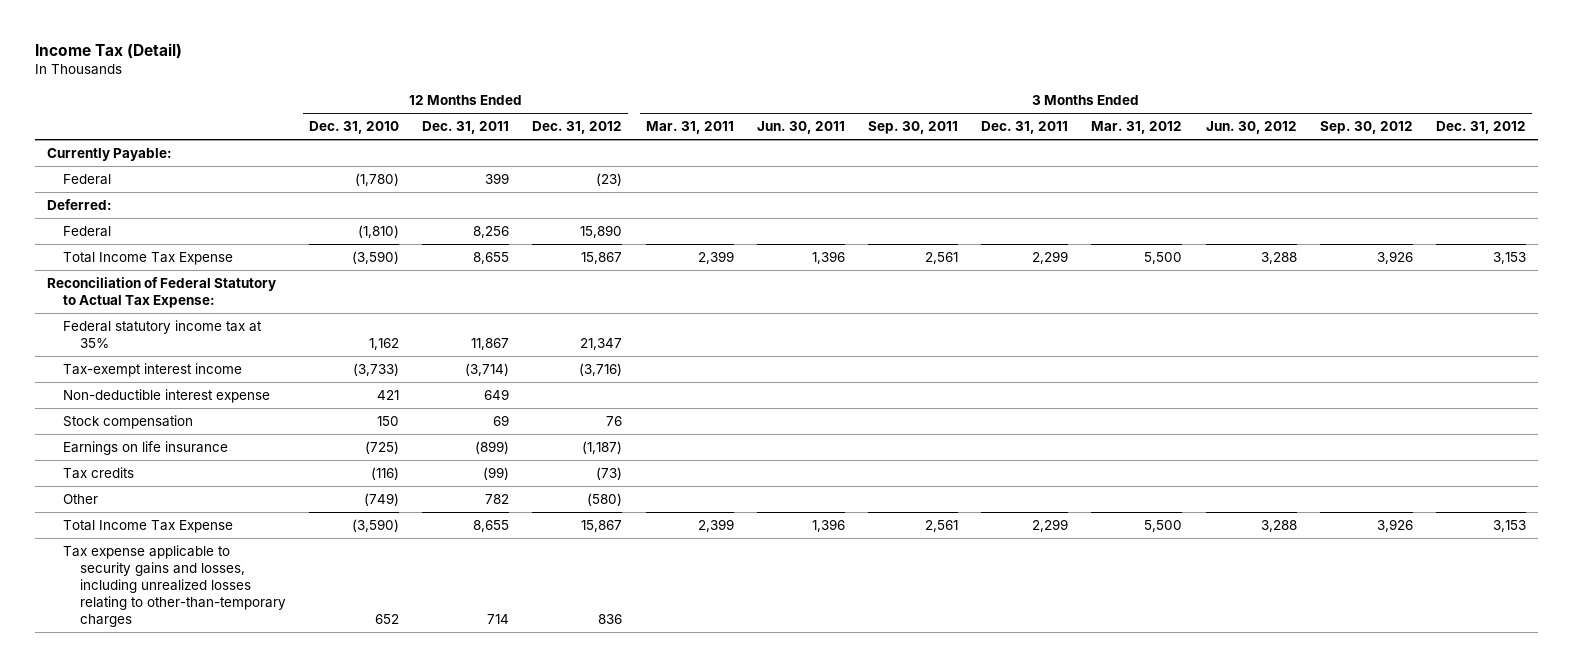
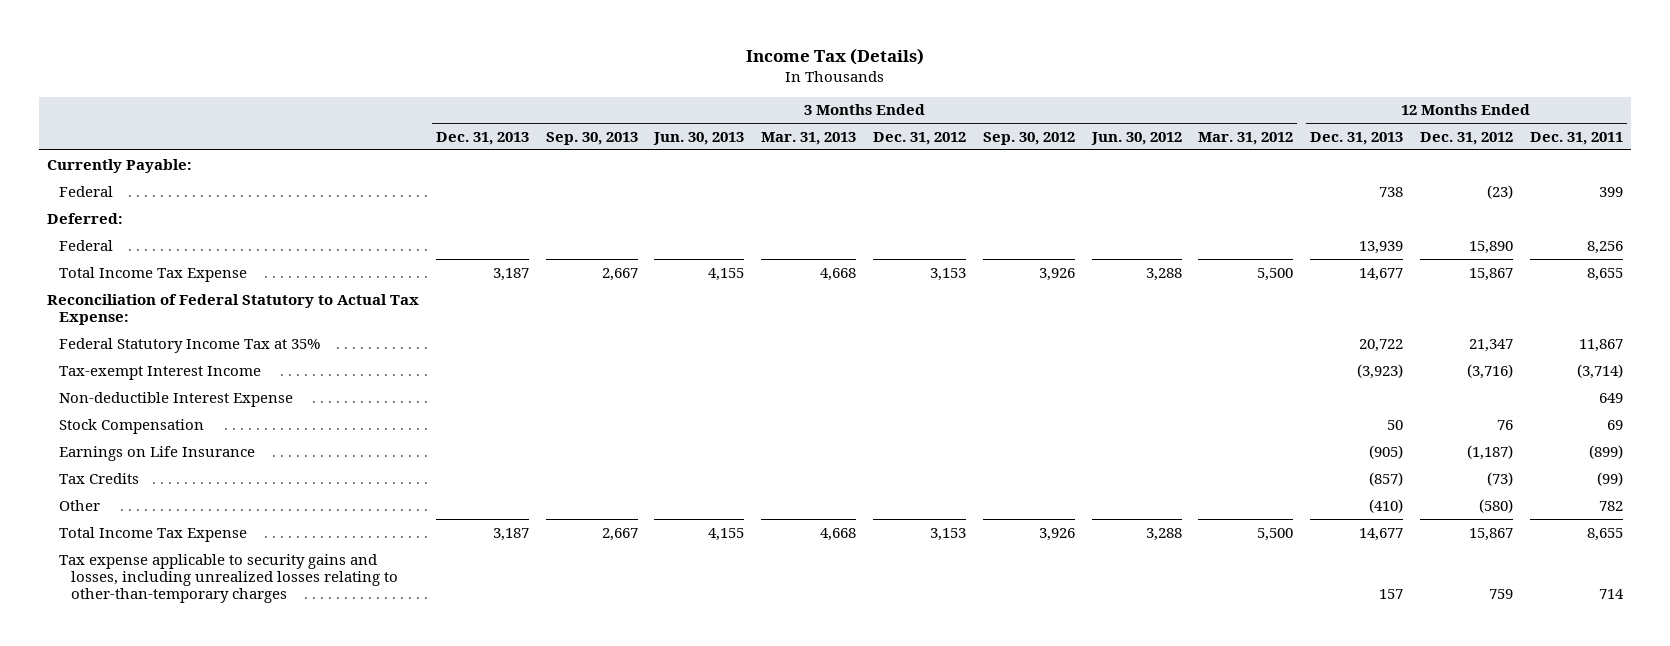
[34,42,182,59] Income Tax (Detail) -> [745,47,924,65] Income Tax (Details)
[308,121,399,135] Dec. 31, 2010 -> none
[645,121,734,135] Mar. 31, 2011 -> none
[756,121,845,135] Jun. 30, 2011 -> none
[867,121,958,135] Sep. 30, 2011 -> none
[981,121,1069,135] Dec. 31, 2011 -> none
none -> [435,131,529,145] Dec. 31, 2013
none -> [545,131,638,145] Sep. 30, 2013
none -> [653,131,745,145] Jun. 30, 2013
none -> [761,131,857,145] Mar. 31, 2013
none -> [1310,131,1404,145] Dec. 31, 2013
[63,319,263,348] Federal statutory income tax at 35% -> [59,337,321,353] Federal Statutory Income Tax at 35%
[63,362,243,377] Tax-exempt interest income -> [59,365,262,380] Tax-exempt Interest Income
[63,388,271,403] Non-deductible interest expense -> [59,391,294,407] Non-deductible Interest Expense
[63,414,194,429] Stock compensation -> [59,418,205,434] Stock Compensation
[63,440,229,455] Earnings on life insurance -> [59,445,256,461] Earnings on Life Insurance
[63,466,135,479] Tax credits -> [59,472,140,484] Tax Credits
[598,614,623,625] 836 -> [1488,588,1513,599] 759

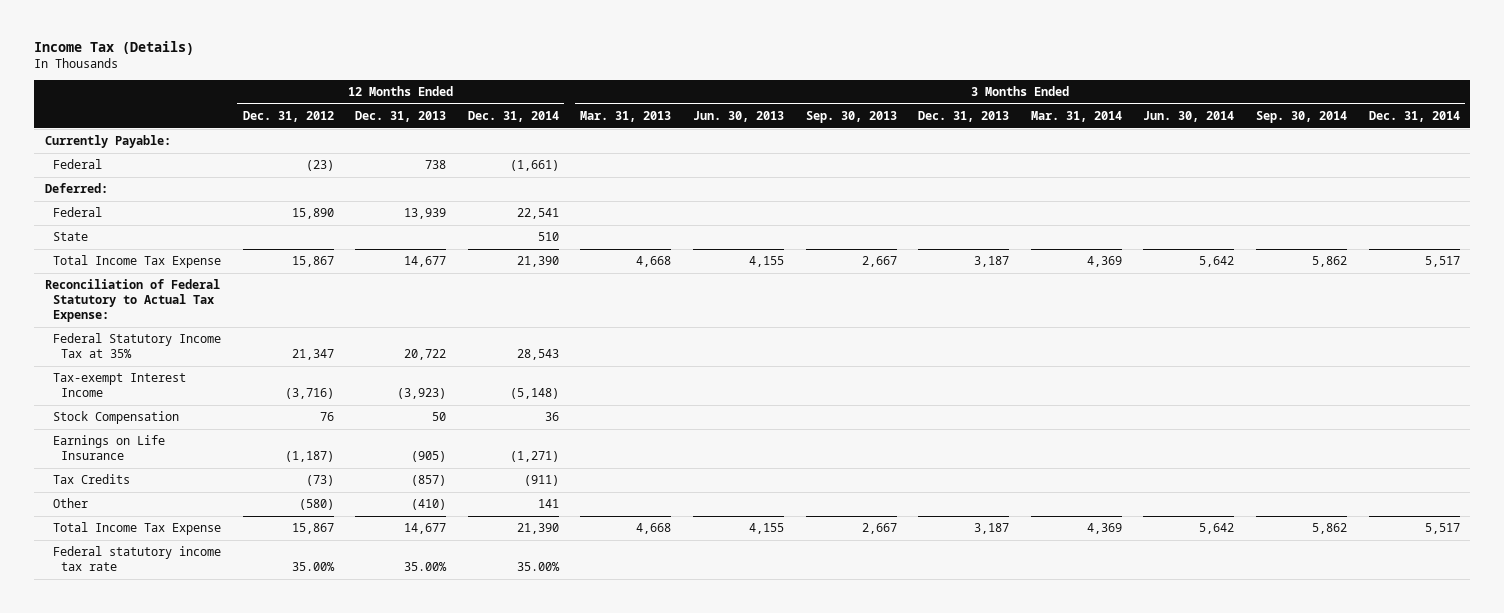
[872,131,966,145] Dec. 31, 2012 -> none
[982,131,1075,145] Sep. 30, 2012 -> none
[1090,131,1182,145] Jun. 30, 2012 -> none
[1198,131,1294,145] Mar. 31, 2012 -> none
[1529,131,1623,145] Dec. 31, 2011 -> none
none -> [467,111,559,123] Dec. 31, 2014
none -> [1030,111,1122,123] Mar. 31, 2014
none -> [1143,111,1235,123] Jun. 30, 2014
none -> [1255,111,1347,124] Sep. 30, 2014
none -> [1368,111,1460,123] Dec. 31, 2014
none -> [53,232,89,242] State
[59,391,294,407] Non-deductible Interest Expense -> none
[59,553,398,603] Tax expense applicable to security gains and losses, including unrealized losses relating to other-than-temporary charges -> none
none -> [53,546,222,572] Federal statutory income tax rate

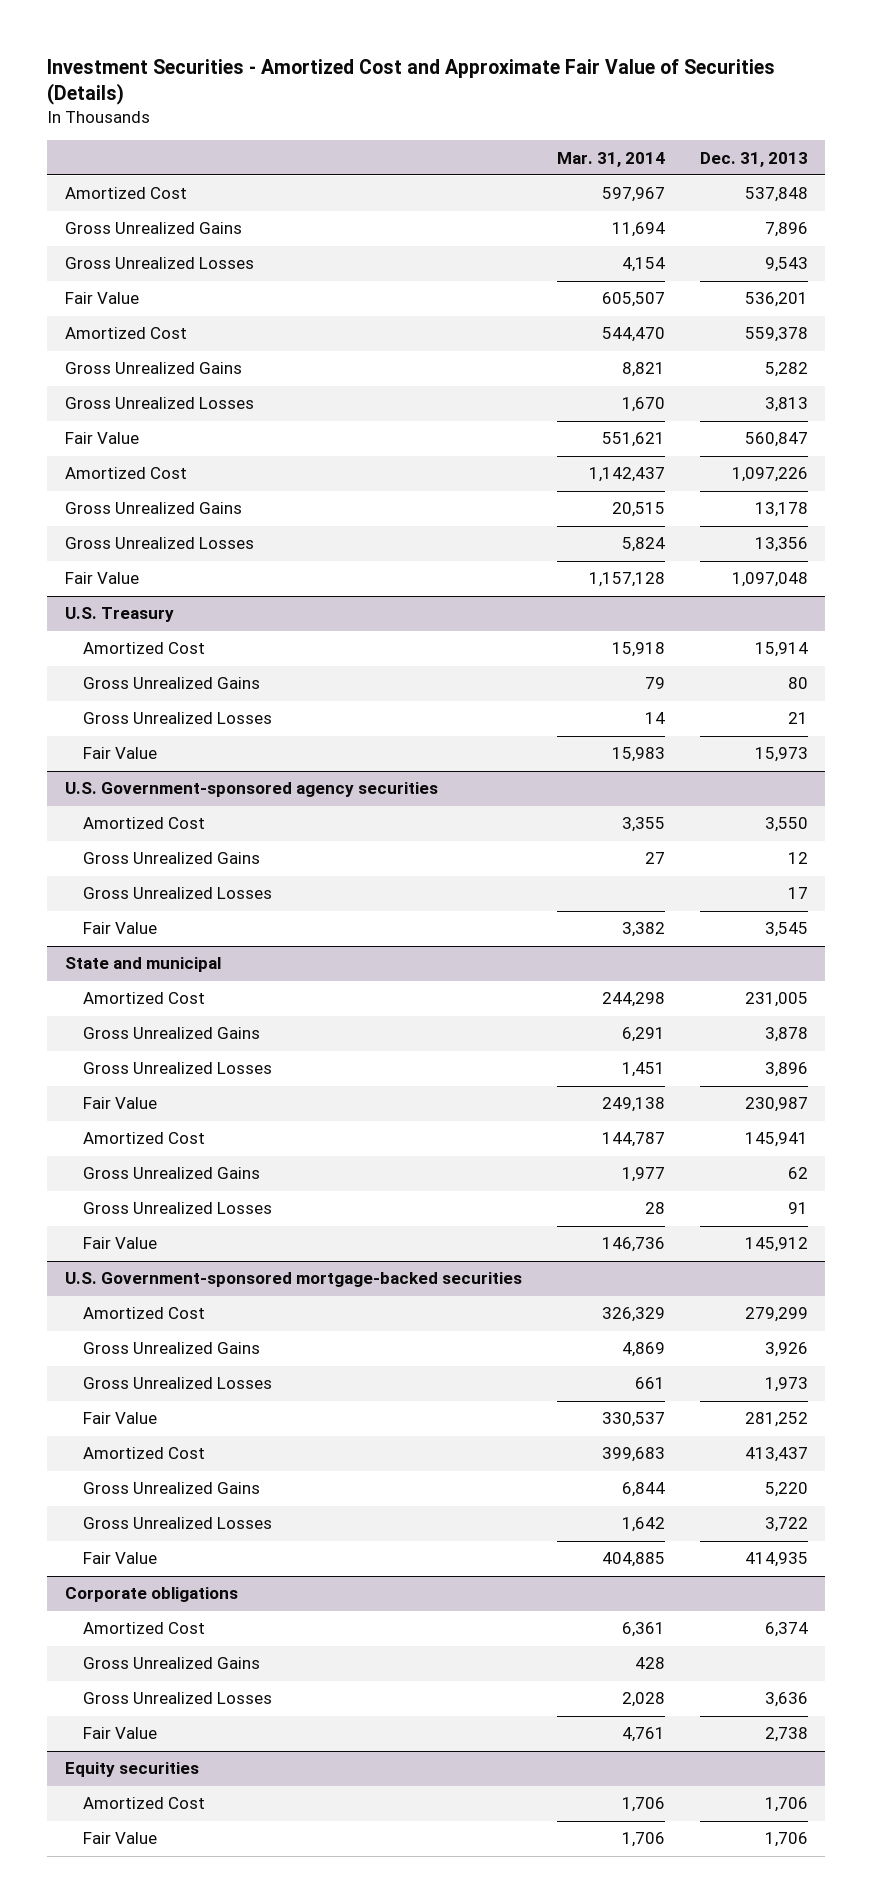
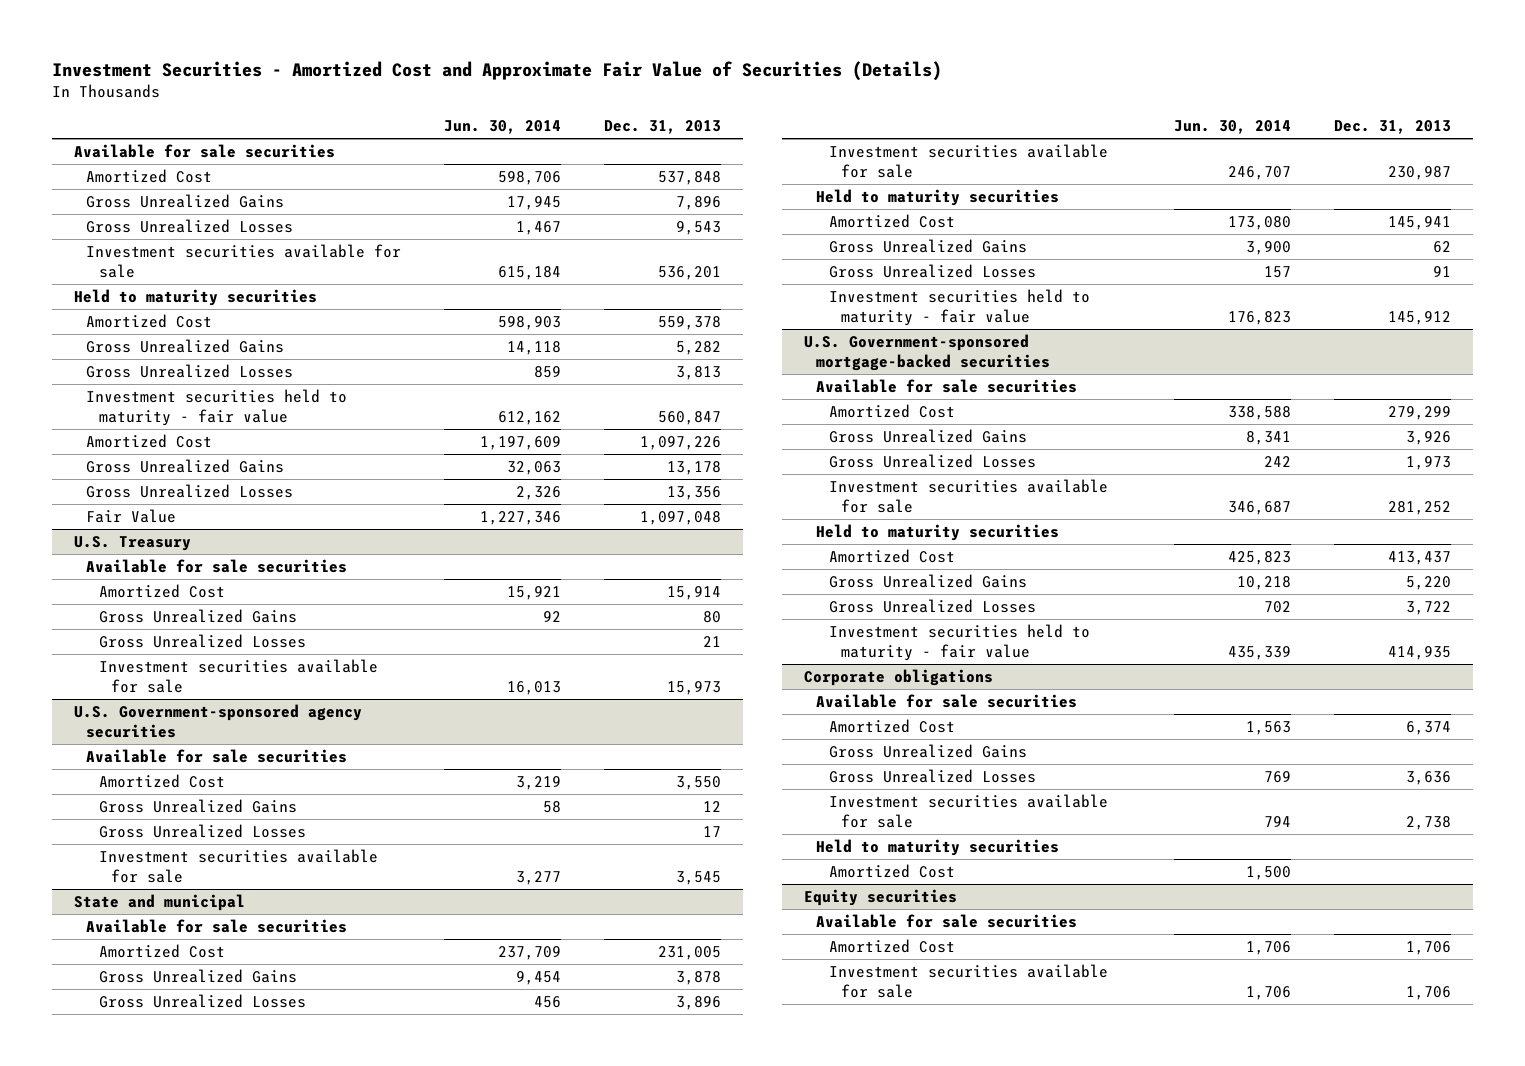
[556,151,665,167] Mar. 31, 2014 -> none
none -> [444,120,562,135] Jun. 30, 2014
none -> [73,144,335,159] Available for sale securities
[64,292,139,305] Fair Value -> [86,244,402,278] Investment securities available for sale
none -> [73,289,317,307] Held to maturity securities
[64,432,139,445] Fair Value -> [86,389,348,426] Investment securities held to maturity - fair value
none -> [86,559,348,574] Available for sale securities
[82,747,157,760] Fair Value -> [98,659,378,693] Investment securities available for sale
none -> [86,749,348,764] Available for sale securities
[82,922,157,935] Fair Value -> [98,849,378,883] Investment securities available for sale
none -> [86,919,348,934] Available for sale securities
[82,1097,157,1110] Fair Value -> [828,144,1108,178] Investment securities available for sale
none -> [816,189,1060,207] Held to maturity securities
[82,1237,157,1250] Fair Value -> [828,289,1090,326] Investment securities held to maturity - fair value
none -> [816,379,1078,394] Available for sale securities
[82,1412,157,1425] Fair Value -> [828,479,1108,513] Investment securities available for sale
none -> [816,524,1060,542] Held to maturity securities
[82,1552,157,1565] Fair Value -> [828,624,1090,661] Investment securities held to maturity - fair value
none -> [816,694,1078,709] Available for sale securities
[82,1727,157,1740] Fair Value -> [828,794,1108,828] Investment securities available for sale
none -> [816,839,1060,857] Held to maturity securities
none -> [828,864,955,879] Amortized Cost
none -> [816,914,1078,929] Available for sale securities
[82,1832,157,1845] Fair Value -> [828,964,1108,998] Investment securities available for sale

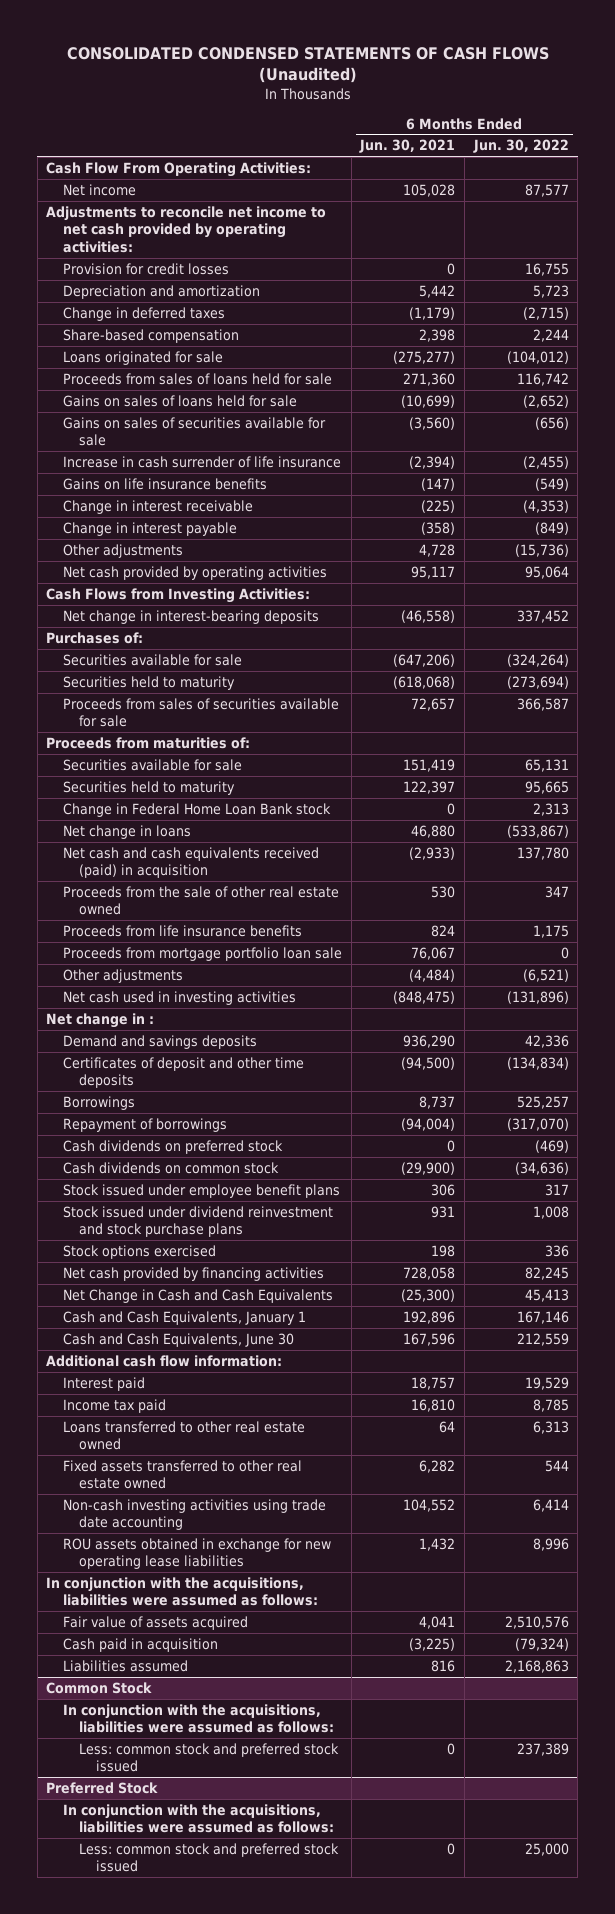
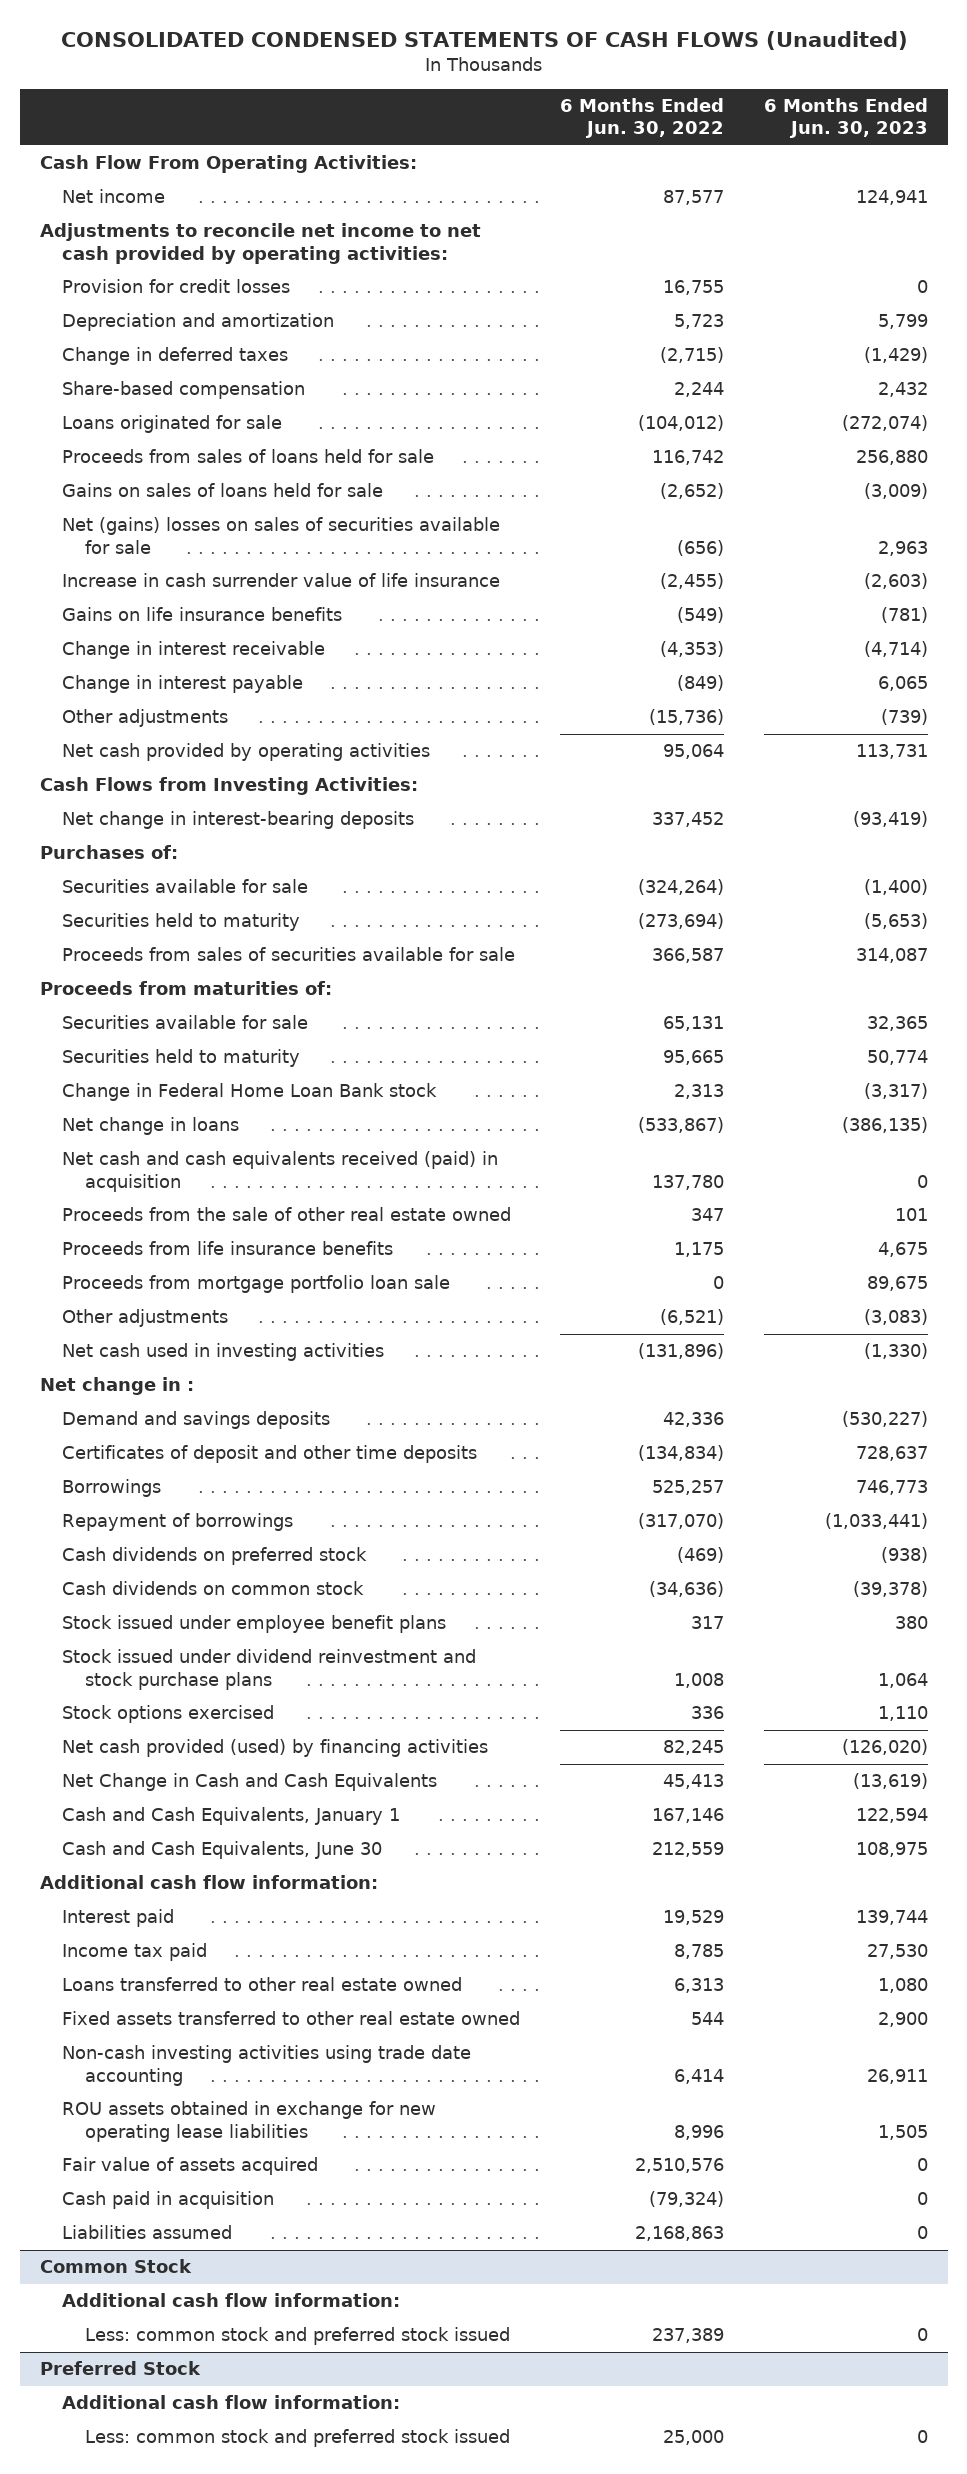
[359,139,456,154] Jun. 30, 2021 -> none
none -> [763,97,928,139] 6 Months Ended Jun. 30, 2023
[62,416,326,447] Gains on sales of securities available for sale -> [62,517,501,554] Net (gains) losses on sales of securities available for sale
[62,455,341,468] Increase in cash surrender of life insurance -> [62,573,501,588] Increase in cash surrender value of life insurance
[62,1266,324,1281] Net cash provided by financing activities -> [62,1739,489,1758] Net cash provided (used) by financing activities
[46,1576,318,1607] In conjunction with the acquisitions, liabilities were assumed as follows: -> none
[62,1703,335,1734] In conjunction with the acquisitions, liabilities were assumed as follows: -> none
none -> [62,2293,401,2308] Additional cash flow information:
[62,1803,335,1834] In conjunction with the acquisitions, liabilities were assumed as follows: -> none
none -> [62,2395,401,2410] Additional cash flow information:

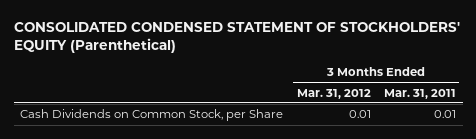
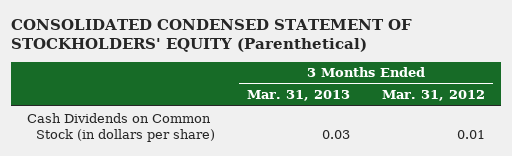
[383,88,456,99] Mar. 31, 2011 -> none
none -> [247,90,351,102] Mar. 31, 2013
[20,109,284,122] Cash Dividends on Common Stock, per Share -> [26,112,216,142] Cash Dividends on Common Stock (in dollars per share)

